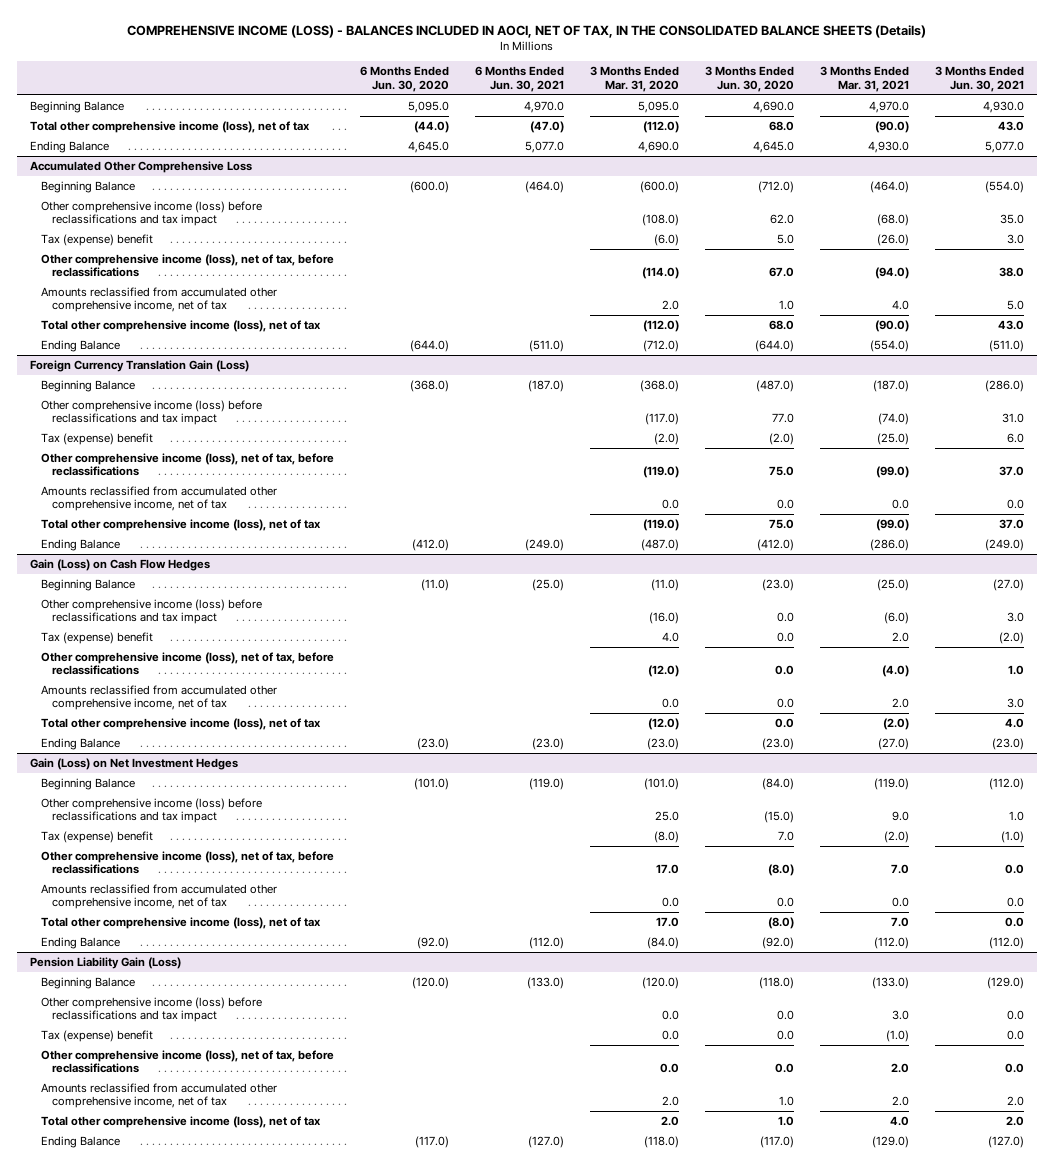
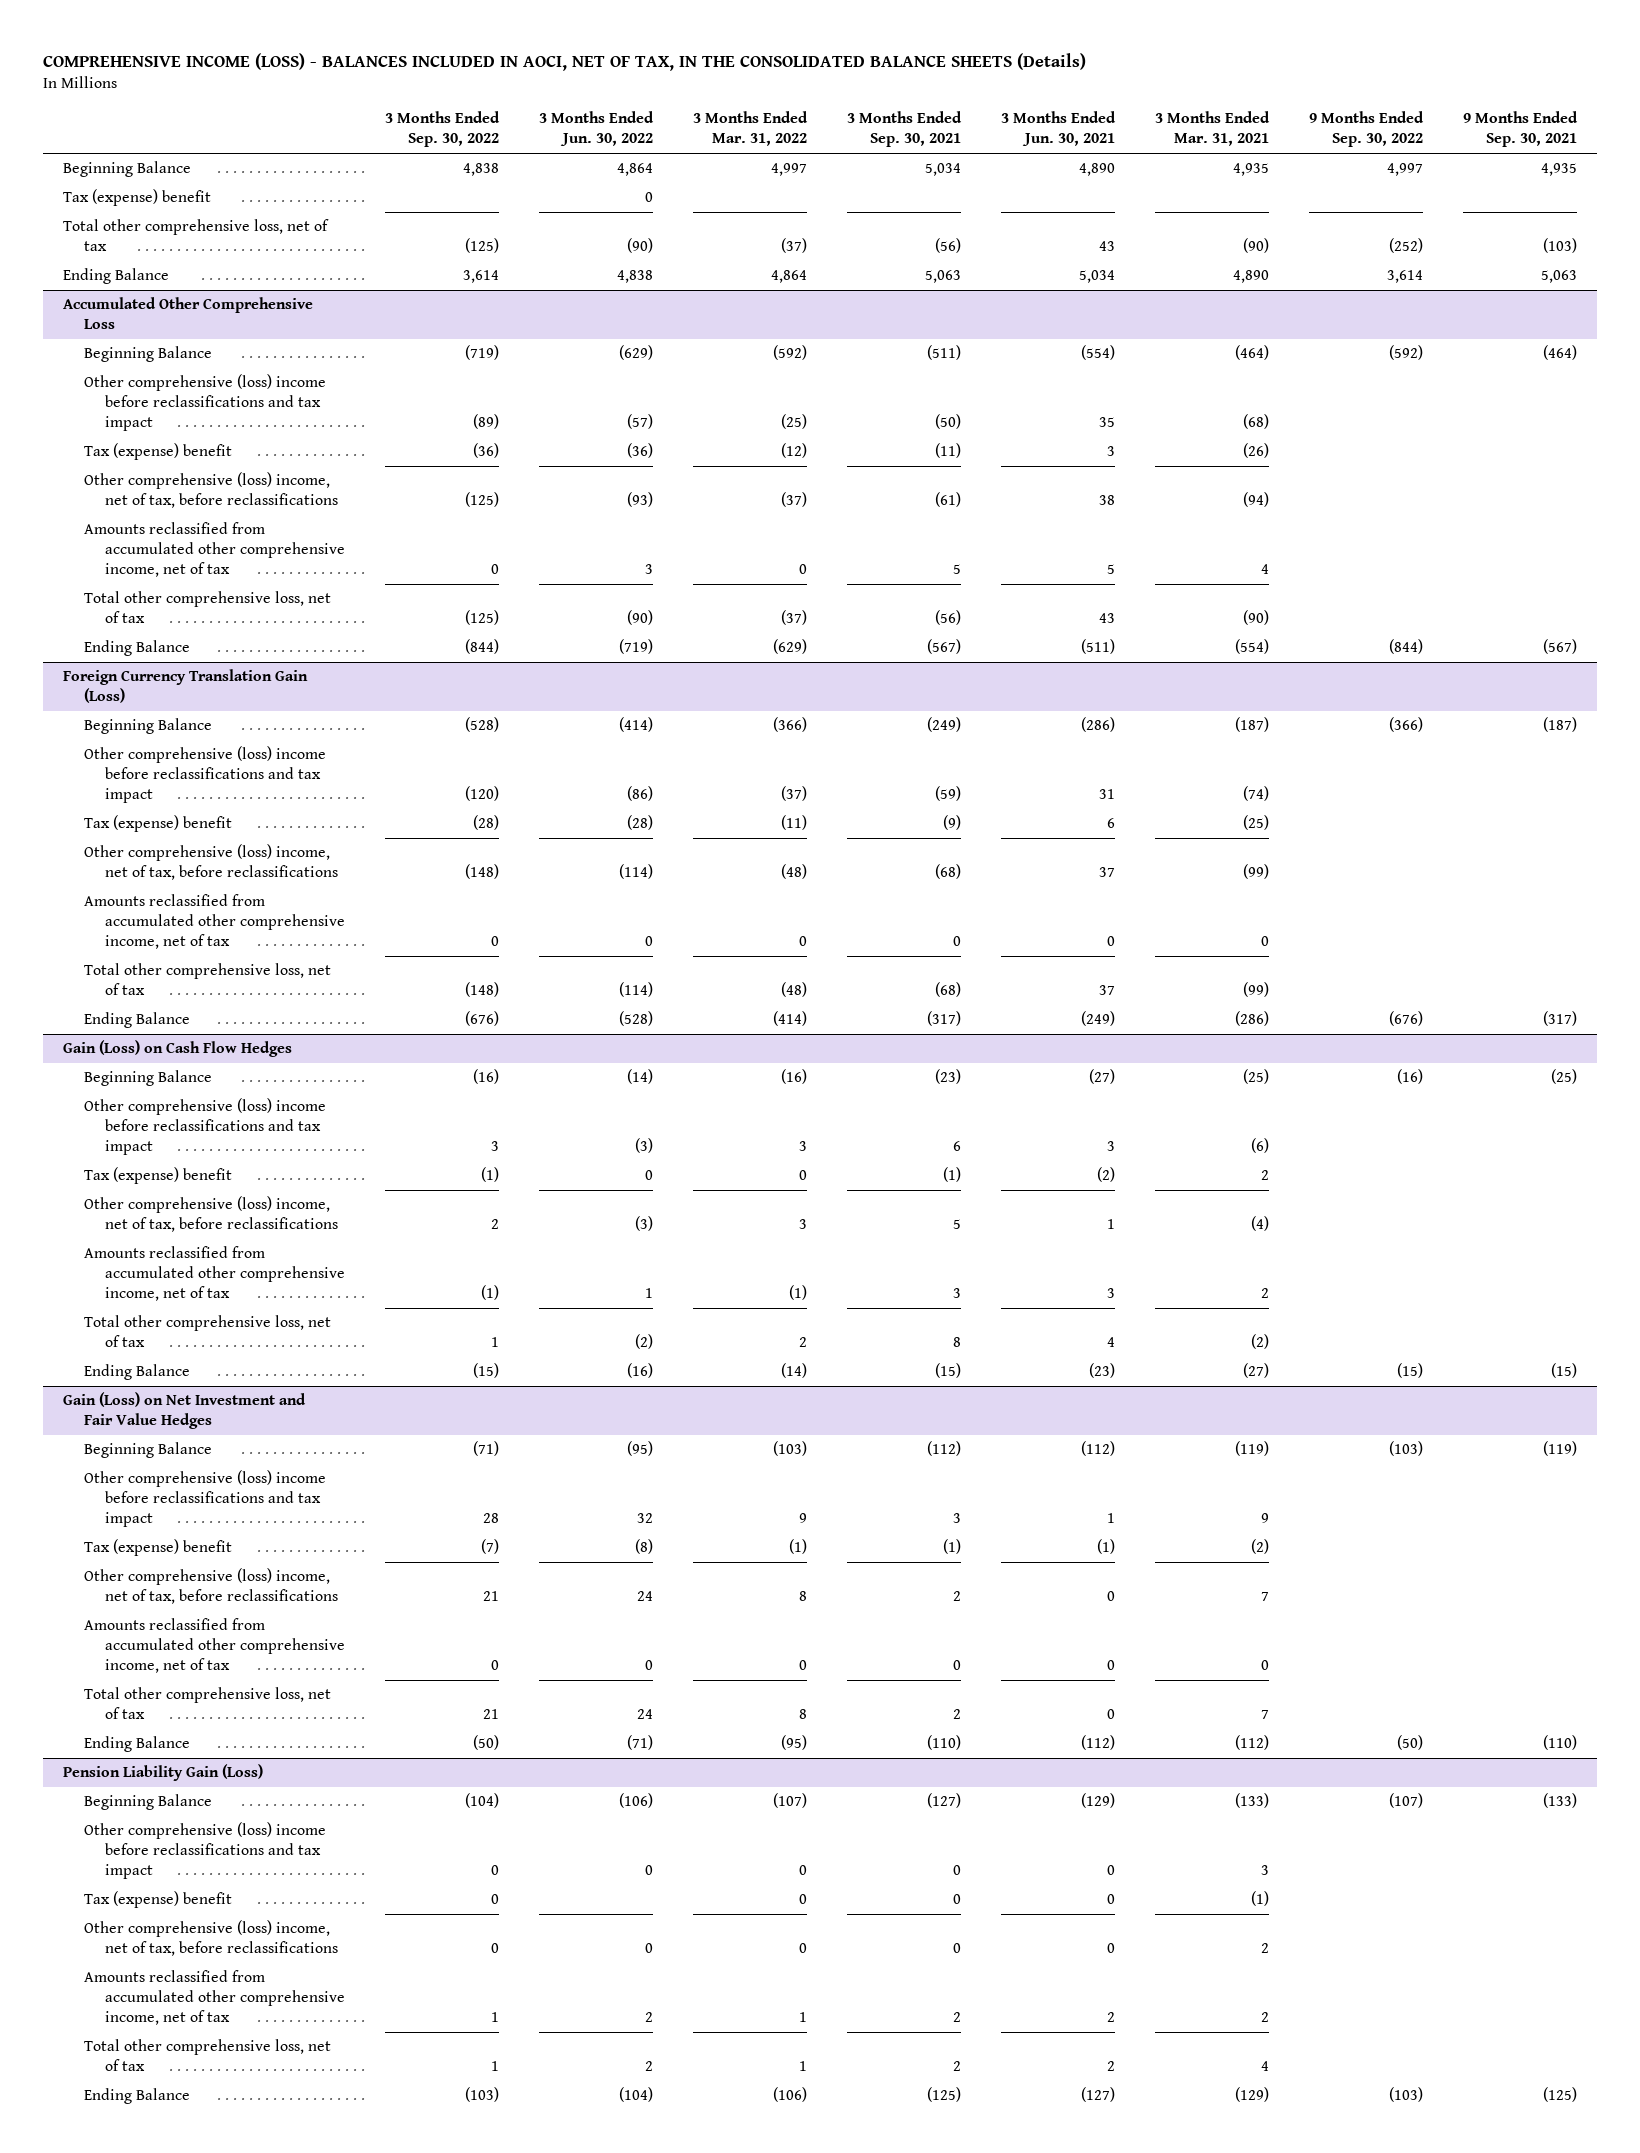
[359,66,449,92] 6 Months Ended Jun. 30, 2020 -> none
[474,66,564,92] 6 Months Ended Jun. 30, 2021 -> none
[589,66,679,92] 3 Months Ended Mar. 31, 2020 -> none
[704,66,794,92] 3 Months Ended Jun. 30, 2020 -> none
none -> [384,111,500,148] 3 Months Ended Sep. 30, 2022
none -> [538,111,654,147] 3 Months Ended Jun. 30, 2022
none -> [692,111,808,147] 3 Months Ended Mar. 31, 2022
none -> [846,111,962,148] 3 Months Ended Sep. 30, 2021
none -> [1308,111,1424,148] 9 Months Ended Sep. 30, 2022
none -> [1462,111,1578,148] 9 Months Ended Sep. 30, 2021
[868,100,909,113] 4,970.0 -> [1232,163,1269,177] 4,935
[983,100,1025,113] 4,930.0 -> [1078,163,1115,177] 4,890
none -> [62,189,211,207] Tax (expense) benefit
[30,120,311,133] Total other comprehensive income (loss), net of tax -> [62,219,329,252] Total other comprehensive loss, net of tax
[874,120,909,133] (90.0) -> [1242,238,1269,254] (90)
[998,120,1025,131] 43.0 -> [1098,241,1115,252] 43
[867,140,909,153] 4,930.0 -> [1232,270,1269,284] 4,890
[985,140,1025,153] 5,077.0 -> [1078,270,1115,284] 5,034
[869,180,909,193] (464.0) -> [1234,345,1269,361] (464)
[985,180,1025,193] (554.0) -> [1080,345,1115,361] (554)
[40,200,262,227] Other comprehensive income (loss) before reclassifications and tax impact -> [83,374,326,432] Other comprehensive (loss) income before reclassifications and tax impact
[876,214,909,227] (68.0) -> [1242,414,1269,430] (68)
[1000,214,1025,225] 35.0 -> [1098,417,1115,428] 35
[876,233,909,246] (26.0) -> [1242,443,1269,459] (26)
[1007,233,1025,244] 3.0 -> [1106,446,1115,457] 3
[40,253,334,278] Other comprehensive income (loss), net of tax, before reclassifications -> [83,472,338,509] Other comprehensive (loss) income, net of tax, before reclassifications
[874,267,909,280] (94.0) -> [1242,492,1269,508] (94)
[999,267,1025,278] 38.0 -> [1098,495,1115,506] 38
[891,300,909,311] 4.0 -> [1260,564,1269,575] 4
[1007,300,1025,311] 5.0 -> [1106,564,1115,575] 5
[40,319,321,332] Total other comprehensive income (loss), net of tax -> [83,591,331,624] Total other comprehensive loss, net of tax
[874,319,909,332] (90.0) -> [1242,610,1269,626] (90)
[998,319,1025,330] 43.0 -> [1098,613,1115,624] 43
[869,339,909,352] (554.0) -> [1234,639,1269,655] (554)
[989,339,1025,352] (511.0) -> [1080,639,1115,655] (511)
[872,379,909,392] (187.0) -> [1234,717,1269,733] (187)
[985,379,1025,392] (286.0) -> [1080,717,1115,733] (286)
[40,399,262,426] Other comprehensive income (loss) before reclassifications and tax impact -> [83,746,326,804] Other comprehensive (loss) income before reclassifications and tax impact
[877,413,909,426] (74.0) -> [1242,786,1269,802] (74)
[1002,413,1025,424] 31.0 -> [1098,789,1115,800] 31
[876,432,909,445] (25.0) -> [1242,815,1269,831] (25)
[1007,432,1025,443] 6.0 -> [1106,818,1115,829] 6
[40,452,334,477] Other comprehensive income (loss), net of tax, before reclassifications -> [83,844,338,881] Other comprehensive (loss) income, net of tax, before reclassifications
[875,466,909,479] (99.0) -> [1242,864,1269,880] (99)
[999,466,1025,477] 37.0 -> [1098,867,1115,878] 37
[891,499,909,510] 0.0 -> [1260,936,1269,947] 0
[1007,499,1025,510] 0.0 -> [1106,936,1115,947] 0
[40,518,321,531] Total other comprehensive income (loss), net of tax -> [83,963,331,996] Total other comprehensive loss, net of tax
[875,518,909,531] (99.0) -> [1242,982,1269,998] (99)
[999,518,1025,529] 37.0 -> [1098,985,1115,996] 37
[869,538,909,551] (286.0) -> [1234,1011,1269,1027] (286)
[985,538,1025,551] (249.0) -> [1080,1011,1115,1027] (249)
[876,578,909,591] (25.0) -> [1242,1069,1269,1085] (25)
[993,578,1025,591] (27.0) -> [1088,1069,1115,1085] (27)
[40,598,262,625] Other comprehensive income (loss) before reclassifications and tax impact -> [83,1098,326,1156] Other comprehensive (loss) income before reclassifications and tax impact
[883,612,909,625] (6.0) -> [1250,1138,1269,1154] (6)
[1007,612,1025,623] 3.0 -> [1106,1141,1115,1152] 3
[891,631,909,642] 2.0 -> [1260,1170,1269,1181] 2
[999,631,1025,644] (2.0) -> [1096,1167,1115,1183] (2)
[40,651,334,676] Other comprehensive income (loss), net of tax, before reclassifications -> [83,1196,338,1233] Other comprehensive (loss) income, net of tax, before reclassifications
[881,665,909,678] (4.0) -> [1250,1216,1269,1232] (4)
[1008,665,1025,676] 1.0 -> [1106,1219,1115,1230] 1
[891,698,909,709] 2.0 -> [1260,1288,1269,1299] 2
[1007,698,1025,709] 3.0 -> [1106,1288,1115,1299] 3
[40,717,321,730] Total other comprehensive income (loss), net of tax -> [83,1315,331,1348] Total other comprehensive loss, net of tax
[882,717,909,730] (2.0) -> [1250,1334,1269,1350] (2)
[1005,717,1025,728] 4.0 -> [1106,1337,1115,1348] 4
[877,737,909,750] (27.0) -> [1242,1363,1269,1379] (27)
[992,737,1025,750] (23.0) -> [1088,1363,1115,1379] (23)
[30,757,239,770] Gain (Loss) on Net Investment Hedges -> [62,1392,306,1430] Gain (Loss) on Net Investment and Fair Value Hedges
[873,777,909,790] (119.0) -> [1234,1441,1269,1457] (119)
[989,777,1025,790] (112.0) -> [1080,1441,1115,1457] (112)
[40,797,262,824] Other comprehensive income (loss) before reclassifications and tax impact -> [83,1470,326,1528] Other comprehensive (loss) income before reclassifications and tax impact
[891,811,909,822] 9.0 -> [1260,1513,1269,1524] 9
[1009,811,1025,822] 1.0 -> [1106,1513,1115,1524] 1
[883,830,909,843] (2.0) -> [1250,1539,1269,1555] (2)
[1001,830,1025,843] (1.0) -> [1096,1539,1115,1555] (1)
[40,850,334,875] Other comprehensive income (loss), net of tax, before reclassifications -> [83,1568,338,1605] Other comprehensive (loss) income, net of tax, before reclassifications
[890,864,909,875] 7.0 -> [1260,1592,1269,1602] 7
[1005,864,1025,875] 0.0 -> [1106,1591,1115,1602] 0
[891,897,909,908] 0.0 -> [1260,1660,1269,1671] 0
[1007,897,1025,908] 0.0 -> [1106,1660,1115,1671] 0
[40,916,321,929] Total other comprehensive income (loss), net of tax -> [83,1687,331,1720] Total other comprehensive loss, net of tax
[890,916,909,927] 7.0 -> [1260,1710,1269,1720] 7
[1005,916,1025,927] 0.0 -> [1106,1709,1115,1720] 0
[873,936,909,949] (112.0) -> [1234,1735,1269,1751] (112)
[989,936,1025,949] (112.0) -> [1080,1735,1115,1751] (112)
[871,976,909,989] (133.0) -> [1234,1793,1269,1809] (133)
[987,976,1025,989] (129.0) -> [1080,1793,1115,1809] (129)
[40,996,262,1023] Other comprehensive income (loss) before reclassifications and tax impact -> [83,1822,326,1880] Other comprehensive (loss) income before reclassifications and tax impact
[891,1010,909,1021] 3.0 -> [1260,1865,1269,1876] 3
[1007,1010,1025,1021] 0.0 -> [1106,1865,1115,1876] 0
[885,1029,909,1042] (1.0) -> [1250,1891,1269,1907] (1)
[1007,1029,1025,1040] 0.0 -> [1106,1894,1115,1905] 0
[40,1049,334,1074] Other comprehensive income (loss), net of tax, before reclassifications -> [83,1920,338,1957] Other comprehensive (loss) income, net of tax, before reclassifications
[890,1063,909,1074] 2.0 -> [1260,1943,1269,1954] 2
[1005,1063,1025,1074] 0.0 -> [1106,1943,1115,1954] 0
[891,1096,909,1107] 2.0 -> [1260,2012,1269,2023] 2
[1007,1096,1025,1107] 2.0 -> [1106,2012,1115,2023] 2
[40,1115,321,1128] Total other comprehensive income (loss), net of tax -> [83,2039,331,2072] Total other comprehensive loss, net of tax
[889,1115,909,1126] 4.0 -> [1260,2061,1269,2072] 4
[1006,1115,1025,1126] 2.0 -> [1106,2061,1115,2072] 2
[871,1135,909,1148] (129.0) -> [1234,2087,1269,2103] (129)
[988,1135,1025,1148] (127.0) -> [1080,2087,1115,2103] (127)

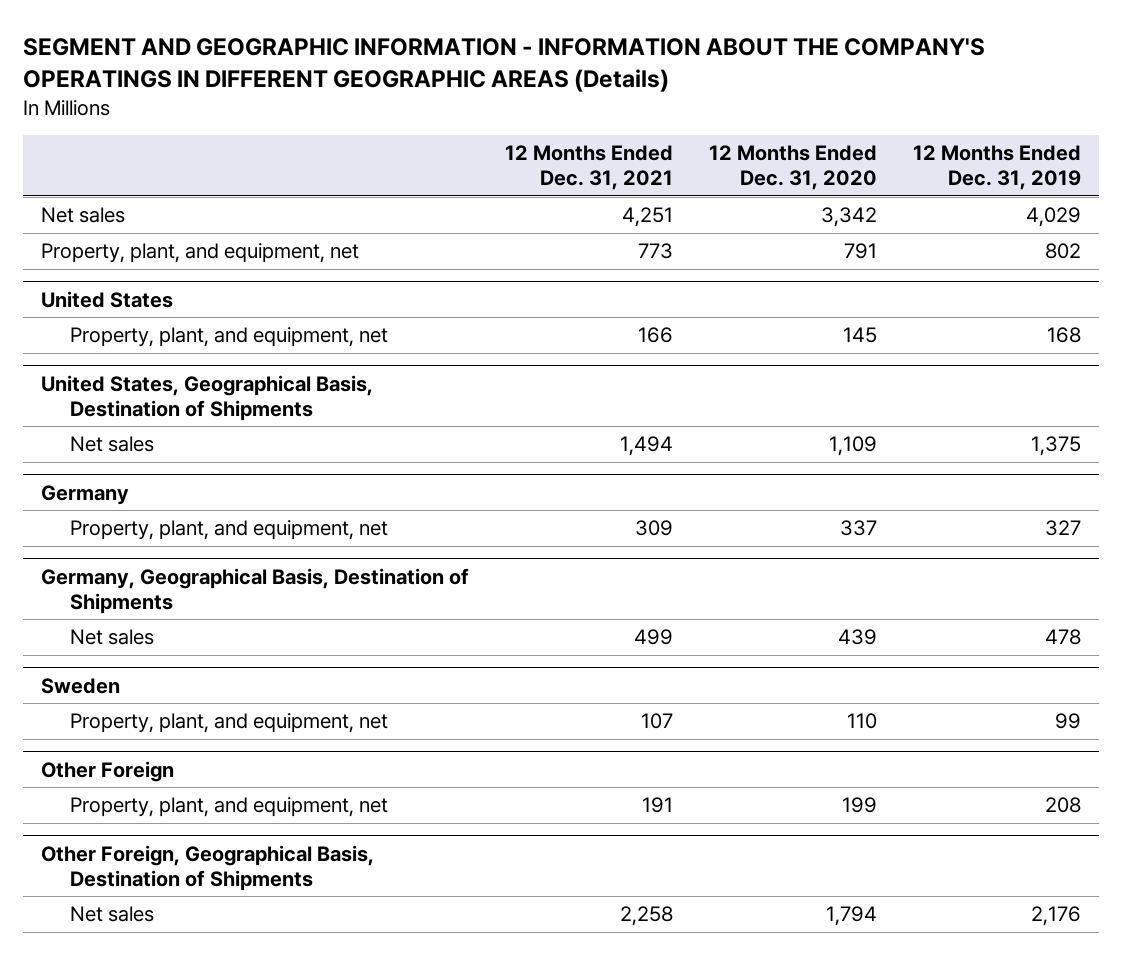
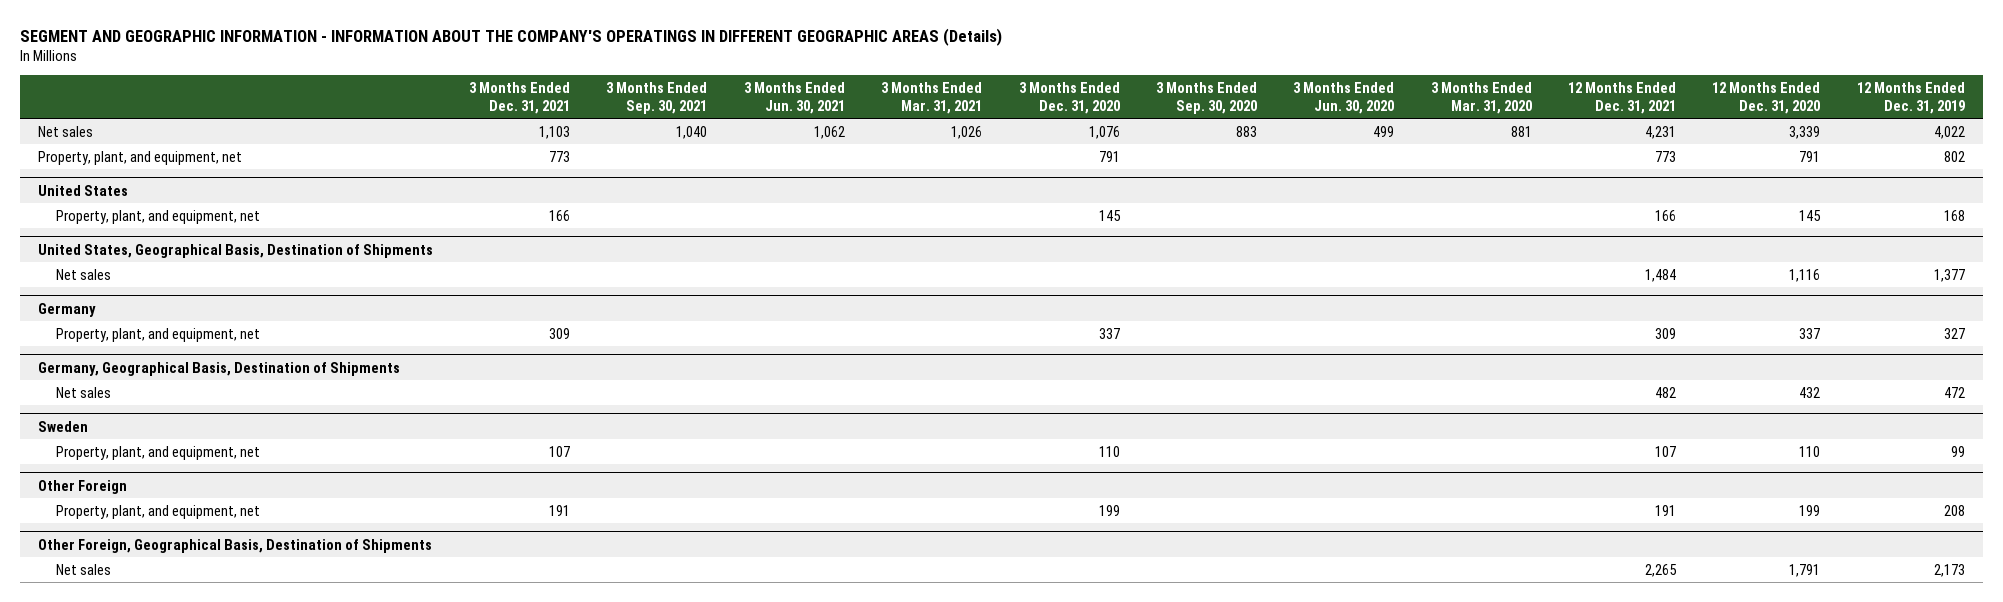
none -> [469,81,571,114] 3 Months Ended Dec. 31, 2021
none -> [606,81,708,114] 3 Months Ended Sep. 30, 2021
none -> [743,81,845,114] 3 Months Ended Jun. 30, 2021
none -> [881,81,983,114] 3 Months Ended Mar. 31, 2021
none -> [1018,81,1120,114] 3 Months Ended Dec. 31, 2020
none -> [1155,81,1257,114] 3 Months Ended Sep. 30, 2020
none -> [1293,81,1395,114] 3 Months Ended Jun. 30, 2020
none -> [1430,81,1532,114] 3 Months Ended Mar. 31, 2020
[621,207,673,228] 4,251 -> [1645,125,1677,139] 4,231
[820,207,877,228] 3,342 -> [1789,125,1821,139] 3,339
[1025,207,1081,228] 4,029 -> [1933,125,1965,139] 4,022
[619,436,673,457] 1,494 -> [1645,268,1677,282] 1,484
[828,436,877,457] 1,109 -> [1789,268,1821,282] 1,116
[1030,436,1081,457] 1,375 -> [1933,268,1965,282] 1,377
[633,629,673,646] 499 -> [1655,386,1677,398] 482
[837,629,877,646] 439 -> [1799,386,1821,398] 432
[1044,629,1081,646] 478 -> [1943,386,1965,398] 472
[619,906,673,927] 2,258 -> [1645,563,1678,577] 2,265
[825,906,877,927] 1,794 -> [1789,563,1821,577] 1,791
[1030,906,1081,927] 2,176 -> [1933,563,1965,577] 2,173

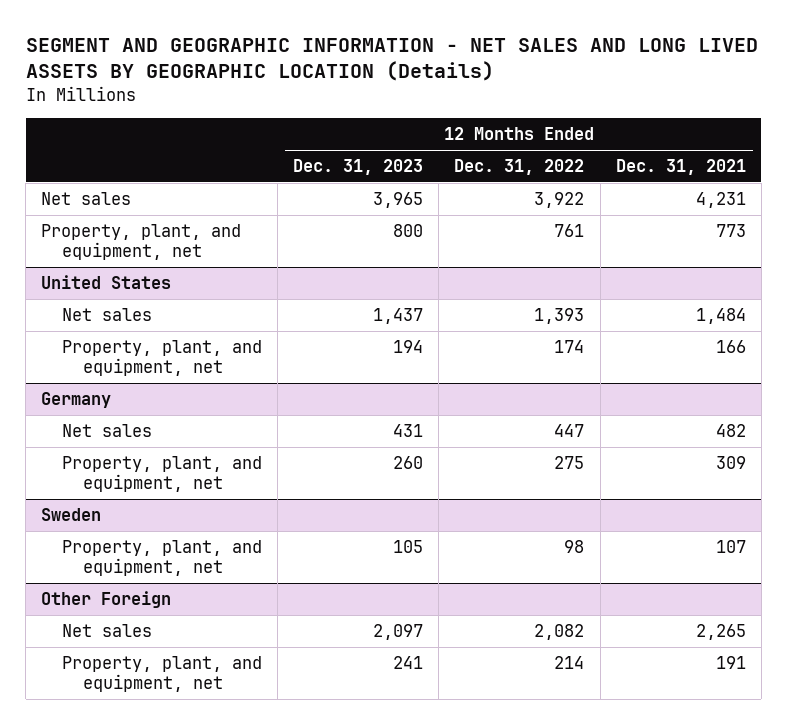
[19,27,1002,46] SEGMENT AND GEOGRAPHIC INFORMATION - INFORMATION ABOUT THE COMPANY'S OPERATINGS IN DIFFERENT GEOGRAPHIC AREAS (Details) -> [25,37,758,82] SEGMENT AND GEOGRAPHIC INFORMATION - NET SALES AND LONG LIVED ASSETS BY GEOGRAPHIC LOCATION (Details)
[469,81,571,114] 3 Months Ended Dec. 31, 2021 -> none
[606,81,708,114] 3 Months Ended Sep. 30, 2021 -> none
[743,81,845,114] 3 Months Ended Jun. 30, 2021 -> none
[881,81,983,114] 3 Months Ended Mar. 31, 2021 -> none
[1018,81,1120,114] 3 Months Ended Dec. 31, 2020 -> none
[1155,81,1257,114] 3 Months Ended Sep. 30, 2020 -> none
[1293,81,1395,114] 3 Months Ended Jun. 30, 2020 -> none
[1430,81,1532,114] 3 Months Ended Mar. 31, 2020 -> none
[1712,81,1821,114] 12 Months Ended Dec. 31, 2020 -> none
[1856,81,1965,114] 12 Months Ended Dec. 31, 2019 -> none
none -> [293,159,424,176] Dec. 31, 2023
none -> [454,159,585,176] Dec. 31, 2022
[37,243,433,258] United States, Geographical Basis, Destination of Shipments -> none
[55,209,260,224] Property, plant, and equipment, net -> [61,340,262,376] Property, plant, and equipment, net
[37,361,400,376] Germany, Geographical Basis, Destination of Shipments -> none
[55,327,260,342] Property, plant, and equipment, net -> [61,456,262,492] Property, plant, and equipment, net
[37,538,432,553] Other Foreign, Geographical Basis, Destination of Shipments -> none
[55,504,260,519] Property, plant, and equipment, net -> [61,656,262,692] Property, plant, and equipment, net

